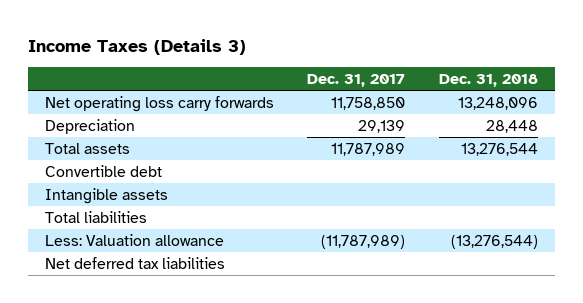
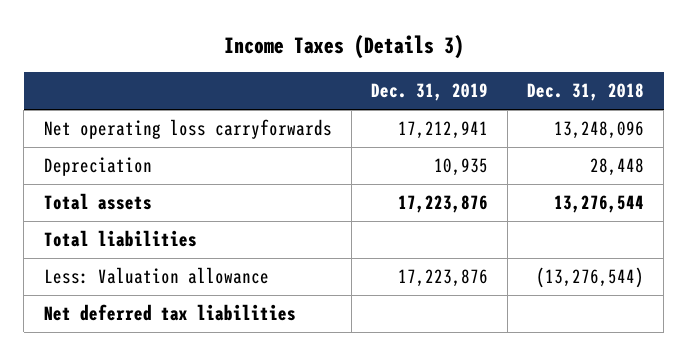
[307,73,406,87] Dec. 31, 2017 -> none
none -> [370,83,488,102] Dec. 31, 2019
[44,95,274,112] Net operating loss carry forwards -> [43,119,332,140] Net operating loss carryforwards
[44,164,162,177] Convertible debt -> none
[44,187,168,204] Intangible assets -> none

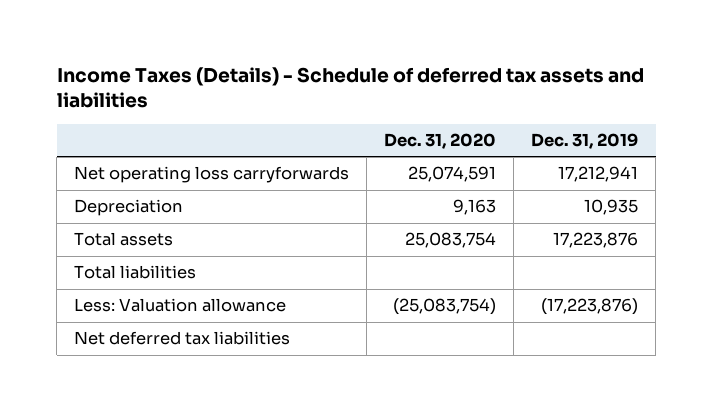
[223,35,464,60] Income Taxes (Details 3) -> [56,67,644,109] Income Taxes (Details) - Schedule of deferred tax assets and liabilities
[527,83,645,102] Dec. 31, 2018 -> none
none -> [384,132,497,149] Dec. 31, 2020
[397,269,488,288] 17,223,876 -> [541,298,639,316] (17,223,876)

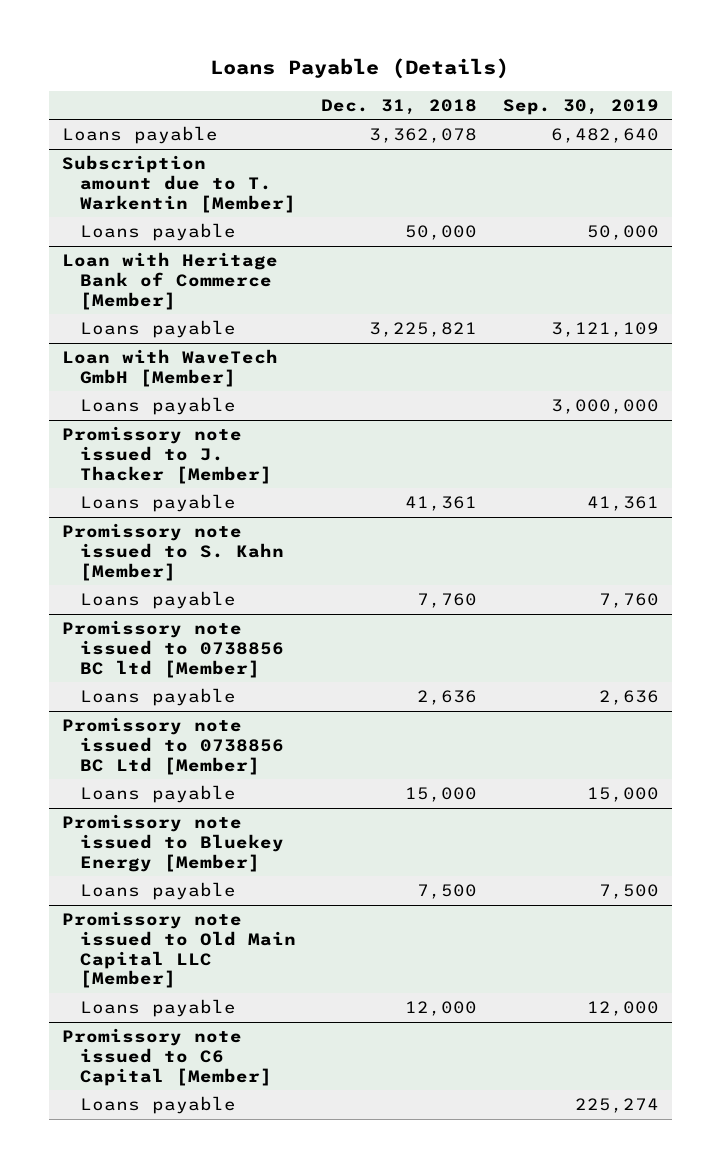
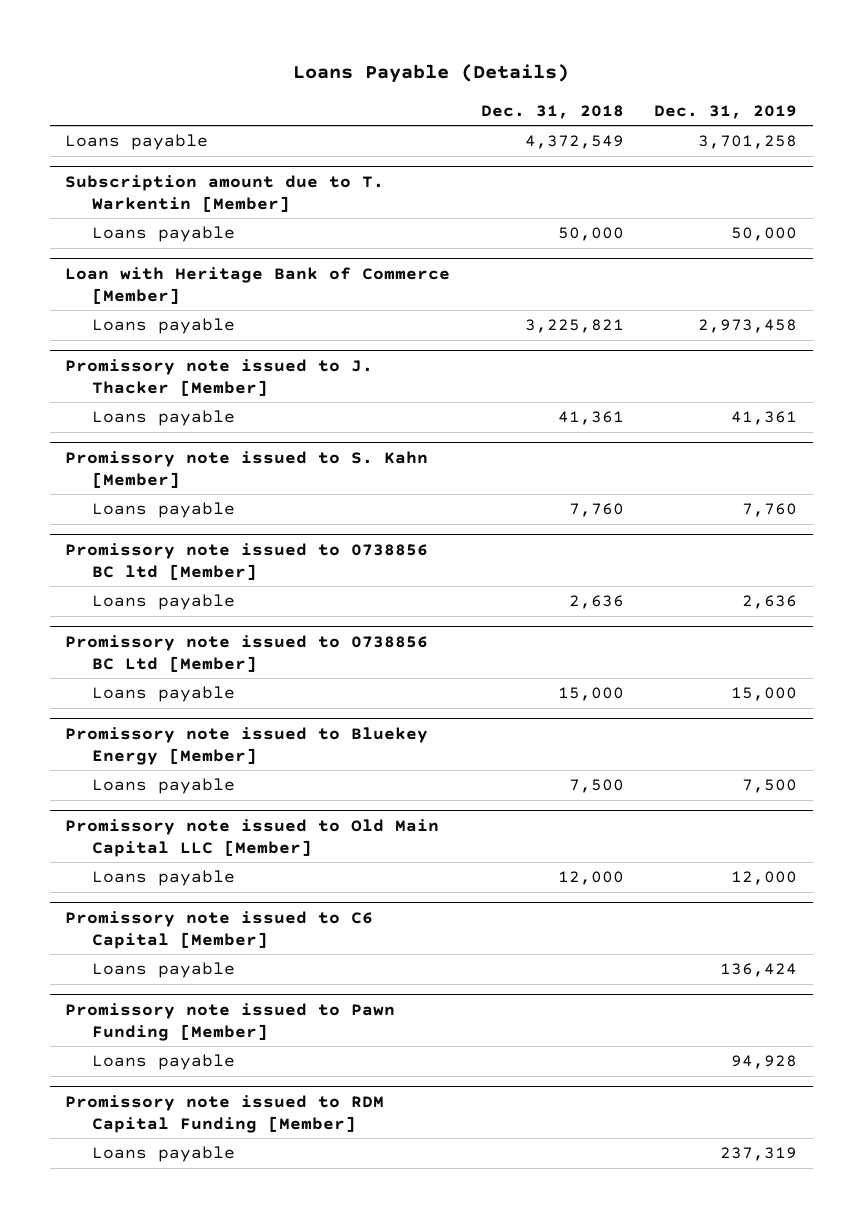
[502,98,659,115] Sep. 30, 2019 -> none
none -> [654,104,798,119] Dec. 31, 2019
[369,128,478,144] 3,362,078 -> [524,135,624,150] 4,372,549
[61,349,278,387] Loan with WaveTech GmbH [Member] -> none
[79,397,236,416] Loans payable -> none
none -> [65,1003,396,1041] Promissory note issued to Pawn Funding [Member]
none -> [91,1054,235,1071] Loans payable
none -> [65,1095,385,1133] Promissory note issued to RDM Capital Funding [Member]
none -> [91,1146,235,1163] Loans payable

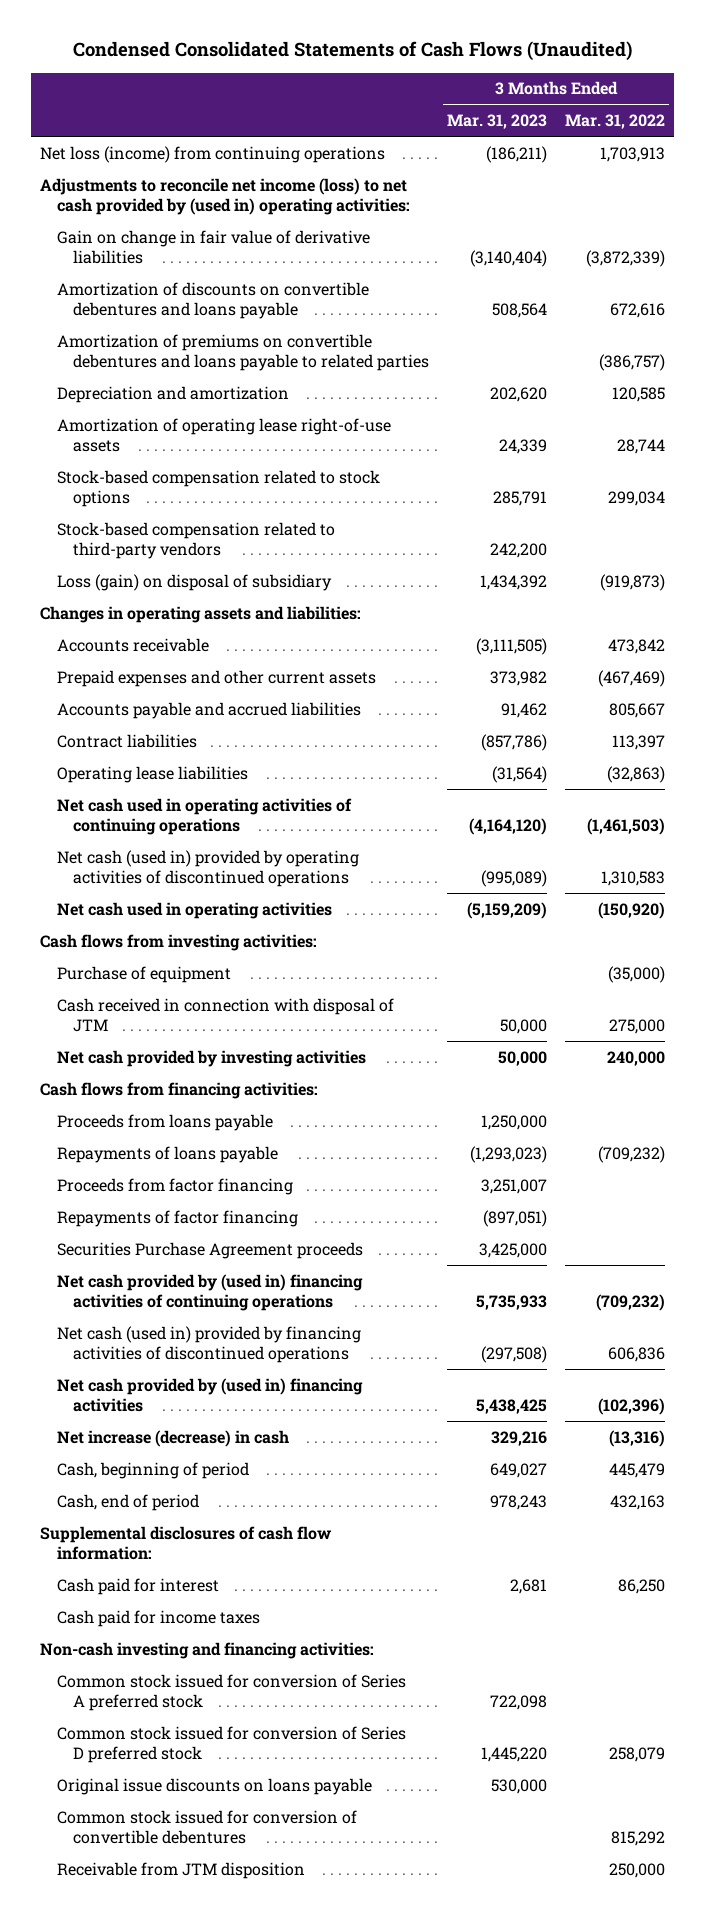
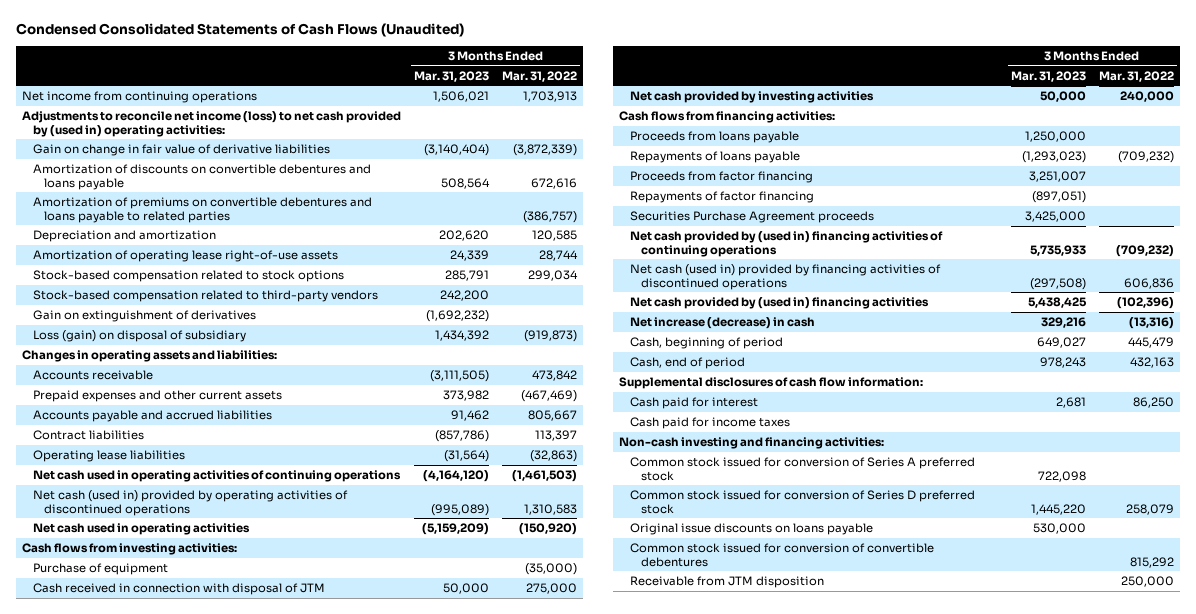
[40,145,386,163] Net loss (income) from continuing operations -> [22,91,258,104] Net income from continuing operations
[486,145,548,163] (186,211) -> [433,91,490,103] 1,506,021
none -> [33,310,257,323] Gain on extinguishment of derivatives

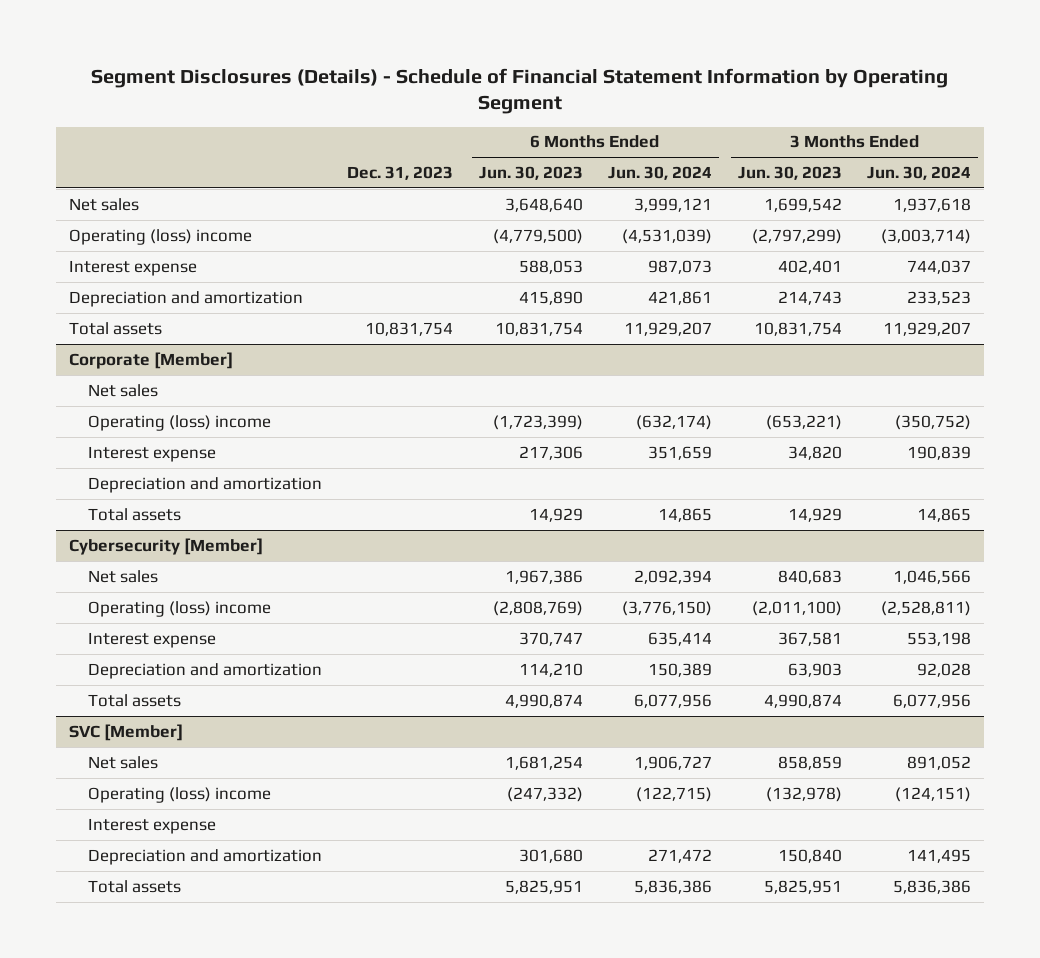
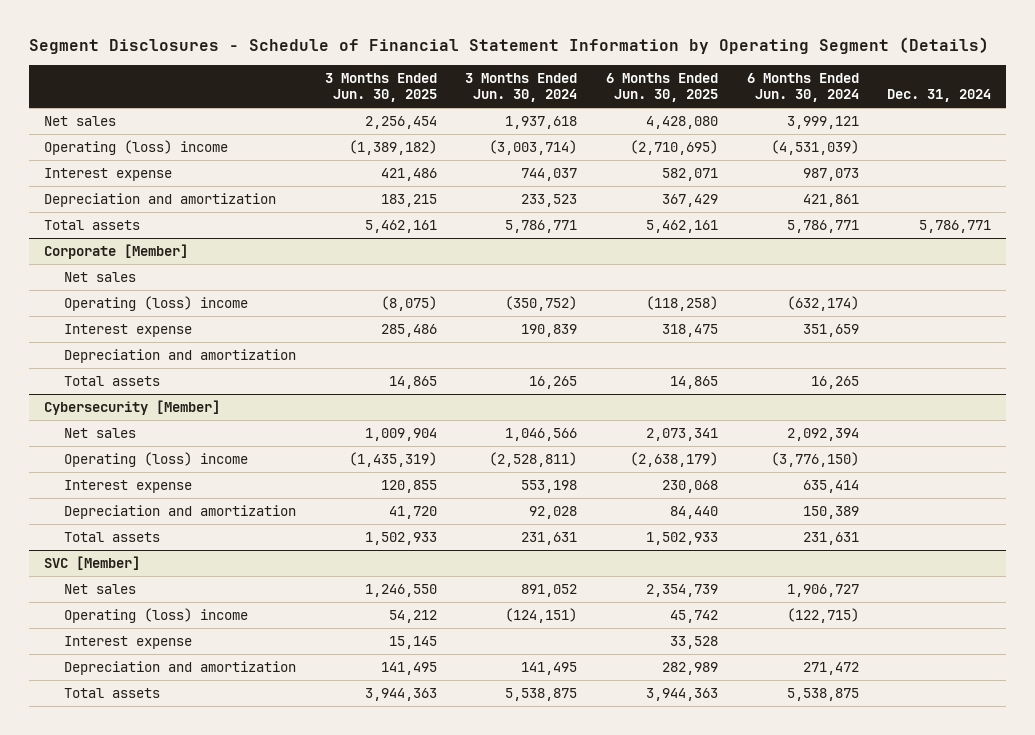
[91,67,949,115] Segment Disclosures (Details) - Schedule of Financial Statement Information by Operating Segment -> [29,36,990,54] Segment Disclosures - Schedule of Financial Statement Information by Operating Segment (Details)
[347,166,454,181] Dec. 31, 2023 -> none
[478,166,583,181] Jun. 30, 2023 -> none
[737,166,842,181] Jun. 30, 2023 -> none
none -> [324,73,437,103] 3 Months Ended Jun. 30, 2025
none -> [605,73,718,103] 6 Months Ended Jun. 30, 2025
none -> [887,89,992,103] Dec. 31, 2024
[624,321,713,336] 11,929,207 -> [786,220,859,234] 5,786,771
[883,321,972,336] 11,929,207 -> [505,220,578,234] 5,786,771
[658,507,713,522] 14,865 -> [810,376,859,390] 16,265
[917,507,972,522] 14,865 -> [529,376,578,390] 16,265
[634,693,713,708] 6,077,956 -> [802,532,859,546] 231,631
[893,693,972,708] 6,077,956 -> [521,532,578,546] 231,631
[634,879,713,894] 5,836,386 -> [786,688,859,702] 5,538,875
[893,879,972,894] 5,836,386 -> [505,688,578,702] 5,538,875

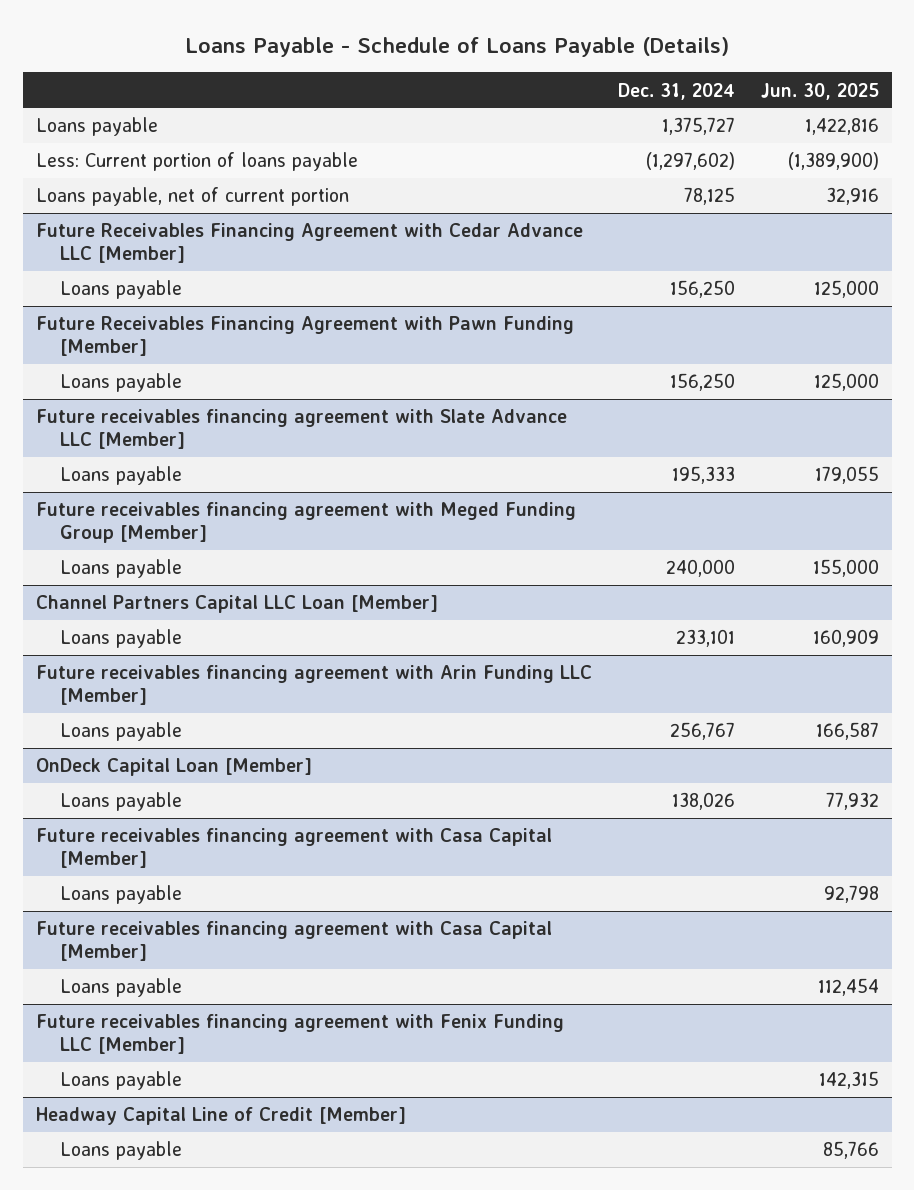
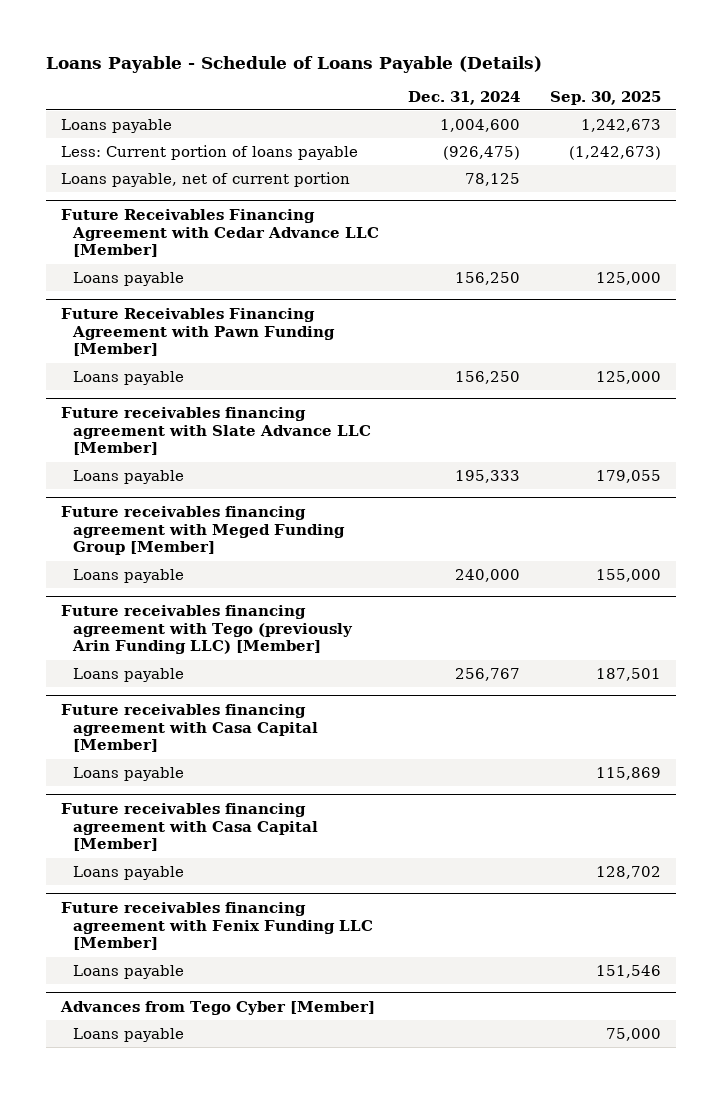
[760,82,879,100] Jun. 30, 2025 -> none
none -> [549,90,661,105] Sep. 30, 2025
[661,117,735,136] 1,375,727 -> [440,118,521,132] 1,004,600
[645,152,735,171] (1,297,602) -> [443,145,521,160] (926,475)
[35,595,438,614] Channel Partners Capital LLC Loan [Member] -> none
[59,629,182,649] Loans payable -> none
[35,665,592,706] Future receivables financing agreement with Arin Funding LLC [Member] -> [60,604,354,655] Future receivables financing agreement with Tego (previously Arin Funding LLC) [Member]
[35,758,312,777] OnDeck Capital Loan [Member] -> none
[59,792,182,812] Loans payable -> none
[35,1107,406,1126] Headway Capital Line of Credit [Member] -> none
none -> [59,1000,375,1015] Advances from Tego Cyber [Member]

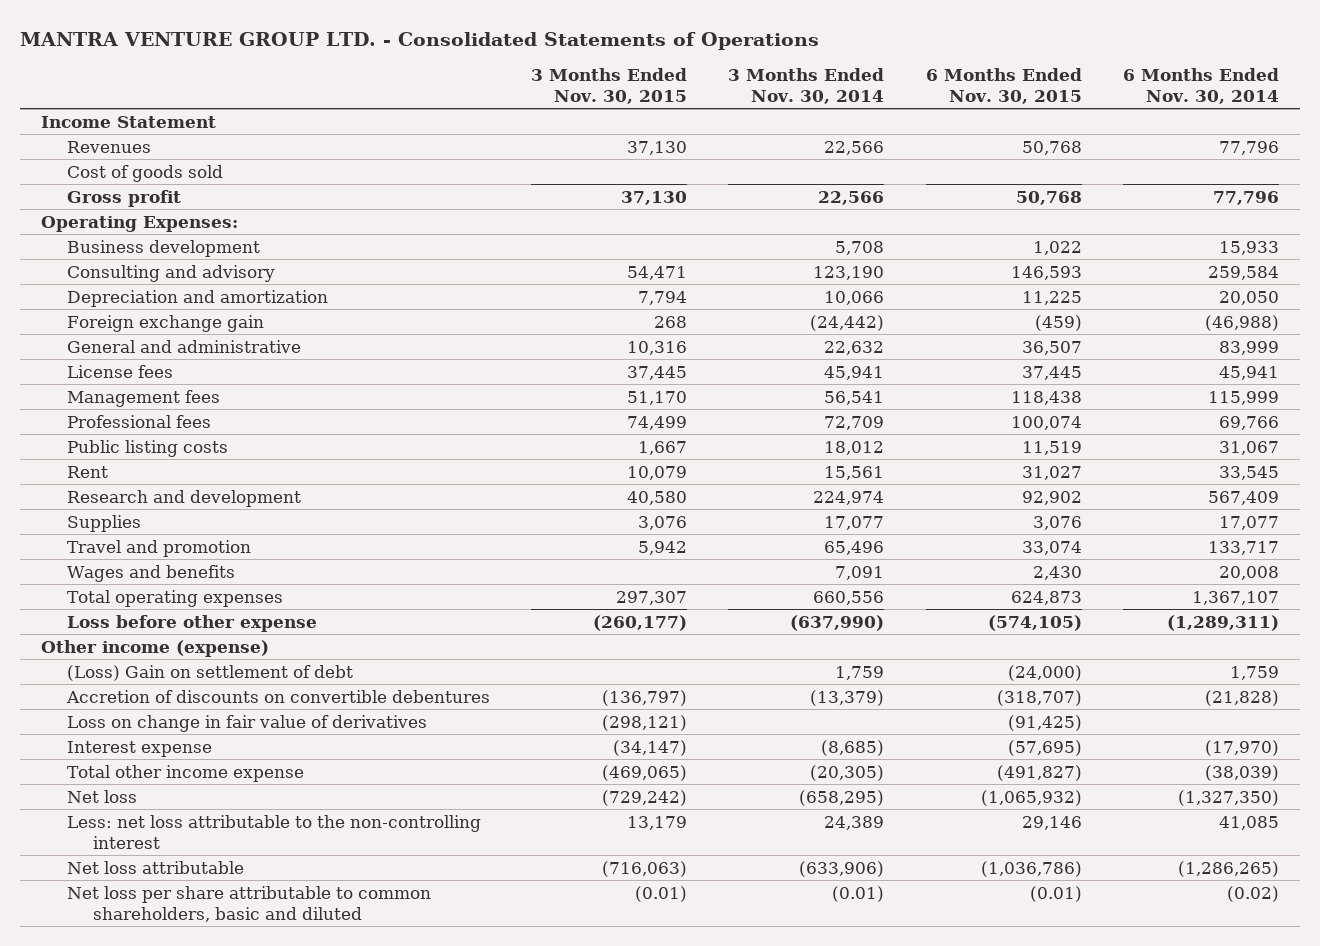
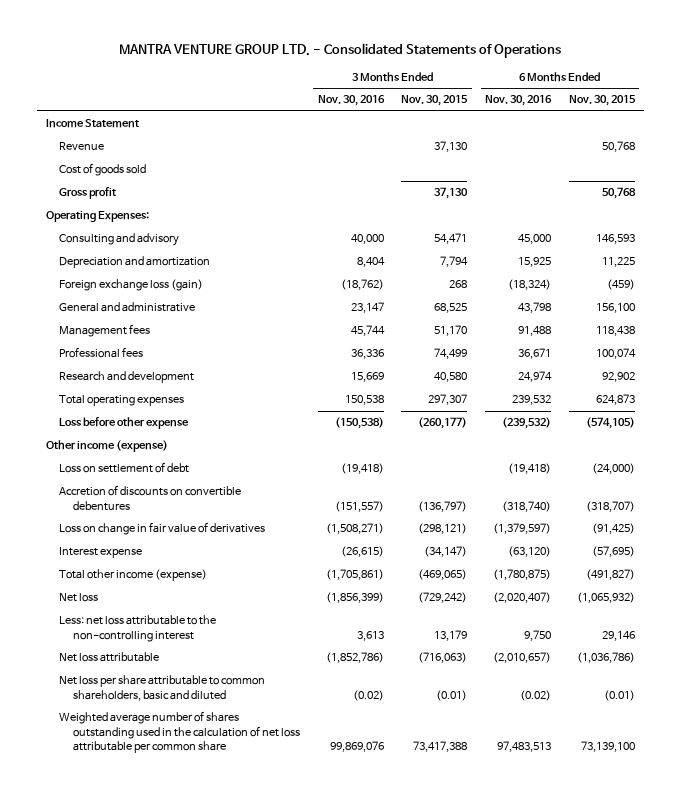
[728,67,885,104] 3 Months Ended Nov. 30, 2014 -> none
[1122,67,1279,104] 6 Months Ended Nov. 30, 2014 -> none
none -> [317,95,385,107] Nov. 30, 2016
none -> [485,95,553,107] Nov. 30, 2016
[66,140,151,153] Revenues -> [59,142,105,151] Revenue
[66,239,260,257] Business development -> none
[66,364,173,378] License fees -> none
[66,314,264,332] Foreign exchange gain -> [59,279,204,292] Foreign exchange loss (gain)
[627,340,688,355] 10,316 -> [434,303,468,314] 68,525
[1021,340,1082,355] 36,507 -> [596,303,636,314] 156,100
[66,439,228,457] Public listing costs -> none
[66,465,108,478] Rent -> none
[66,514,141,532] Supplies -> none
[66,539,251,557] Travel and promotion -> none
[66,564,235,582] Wages and benefits -> none
[66,664,353,681] (Loss) Gain on settlement of debt -> [59,462,190,474] Loss on settlement of debt
[66,764,304,782] Total other income expense -> [59,569,208,582] Total other income (expense)
none -> [59,711,300,753] Weighted average number of shares outstanding used in the calculation of net loss attributable per common share

